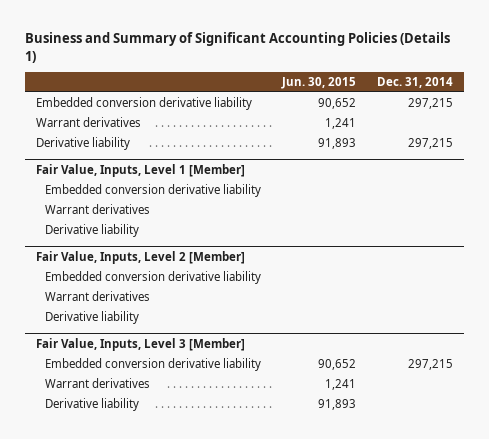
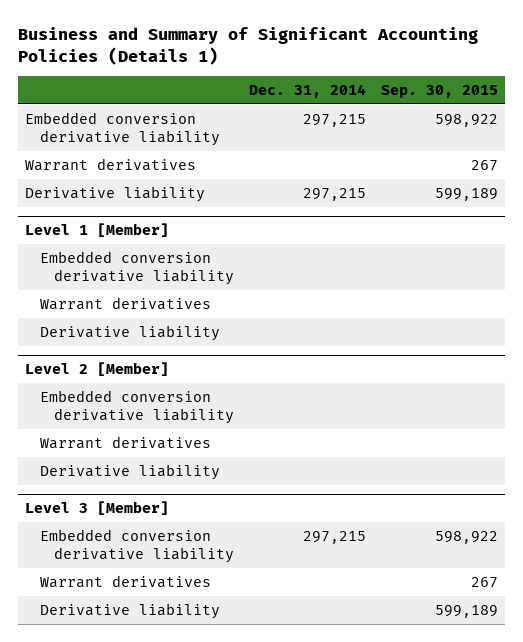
[281,77,357,90] Jun. 30, 2015 -> none
none -> [380,85,498,99] Sep. 30, 2015
[35,163,245,177] Fair Value, Inputs, Level 1 [Member] -> [25,222,170,237] Level 1 [Member]
[35,250,245,264] Fair Value, Inputs, Level 2 [Member] -> [25,361,170,376] Level 2 [Member]
[35,337,245,351] Fair Value, Inputs, Level 3 [Member] -> [25,500,170,515] Level 3 [Member]

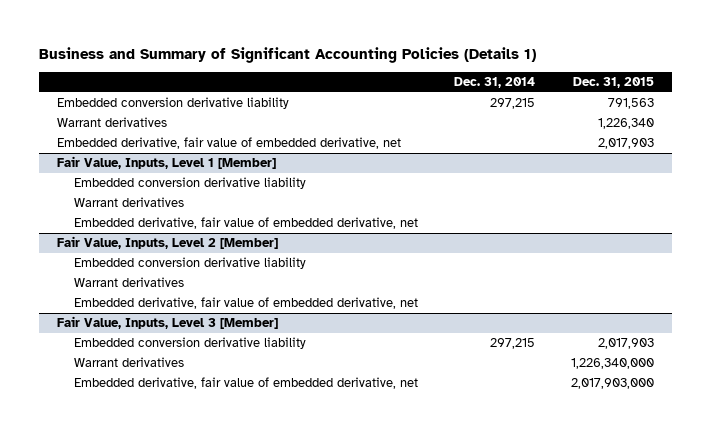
[380,85,498,99] Sep. 30, 2015 -> none
none -> [572,77,654,89] Dec. 31, 2015
[25,185,206,202] Derivative liability -> none
none -> [57,137,402,150] Embedded derivative, fair value of embedded derivative, net
[25,222,170,237] Level 1 [Member] -> [57,156,277,170] Fair Value, Inputs, Level 1 [Member]
[39,324,220,341] Derivative liability -> none
none -> [73,217,418,230] Embedded derivative, fair value of embedded derivative, net
[25,361,170,376] Level 2 [Member] -> [57,236,279,250] Fair Value, Inputs, Level 2 [Member]
[39,463,220,480] Derivative liability -> none
none -> [73,297,418,310] Embedded derivative, fair value of embedded derivative, net
[25,500,170,515] Level 3 [Member] -> [57,316,279,330] Fair Value, Inputs, Level 3 [Member]
[39,602,220,619] Derivative liability -> none
none -> [73,377,418,390] Embedded derivative, fair value of embedded derivative, net

